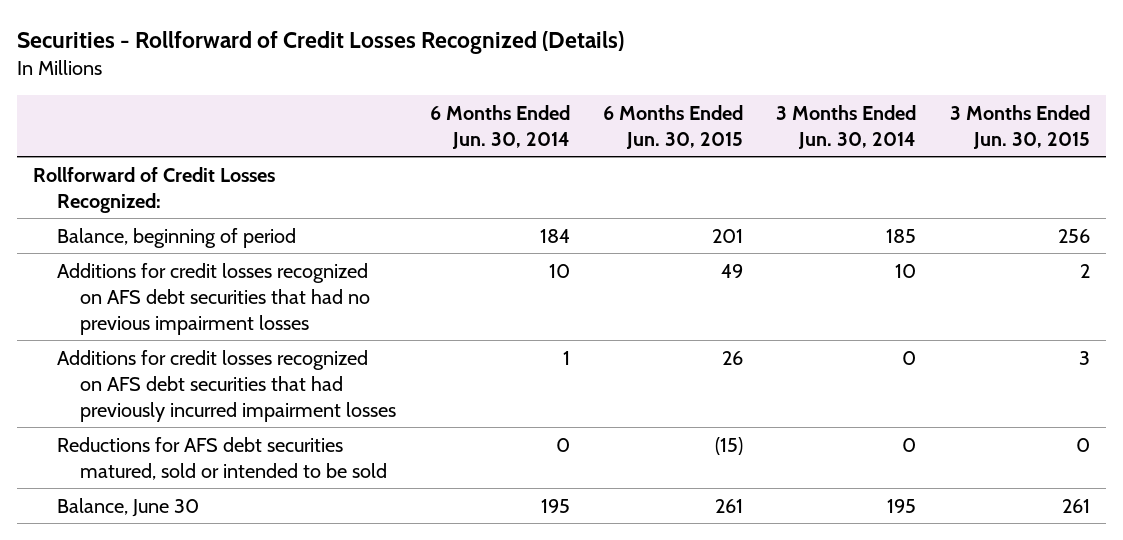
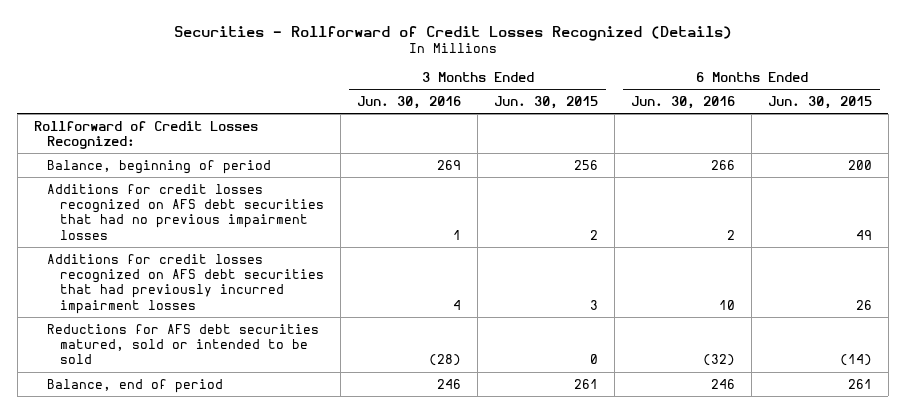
[429,104,570,149] 6 Months Ended Jun. 30, 2014 -> none
[776,104,917,149] 3 Months Ended Jun. 30, 2014 -> none
none -> [357,96,462,110] Jun. 30, 2016
none -> [631,96,736,110] Jun. 30, 2016
[712,228,744,243] 201 -> [848,159,873,170] 200
[715,436,744,455] (15) -> [840,354,873,367] (14)
[56,497,199,517] Balance, June 30 -> [47,378,224,393] Balance, end of period

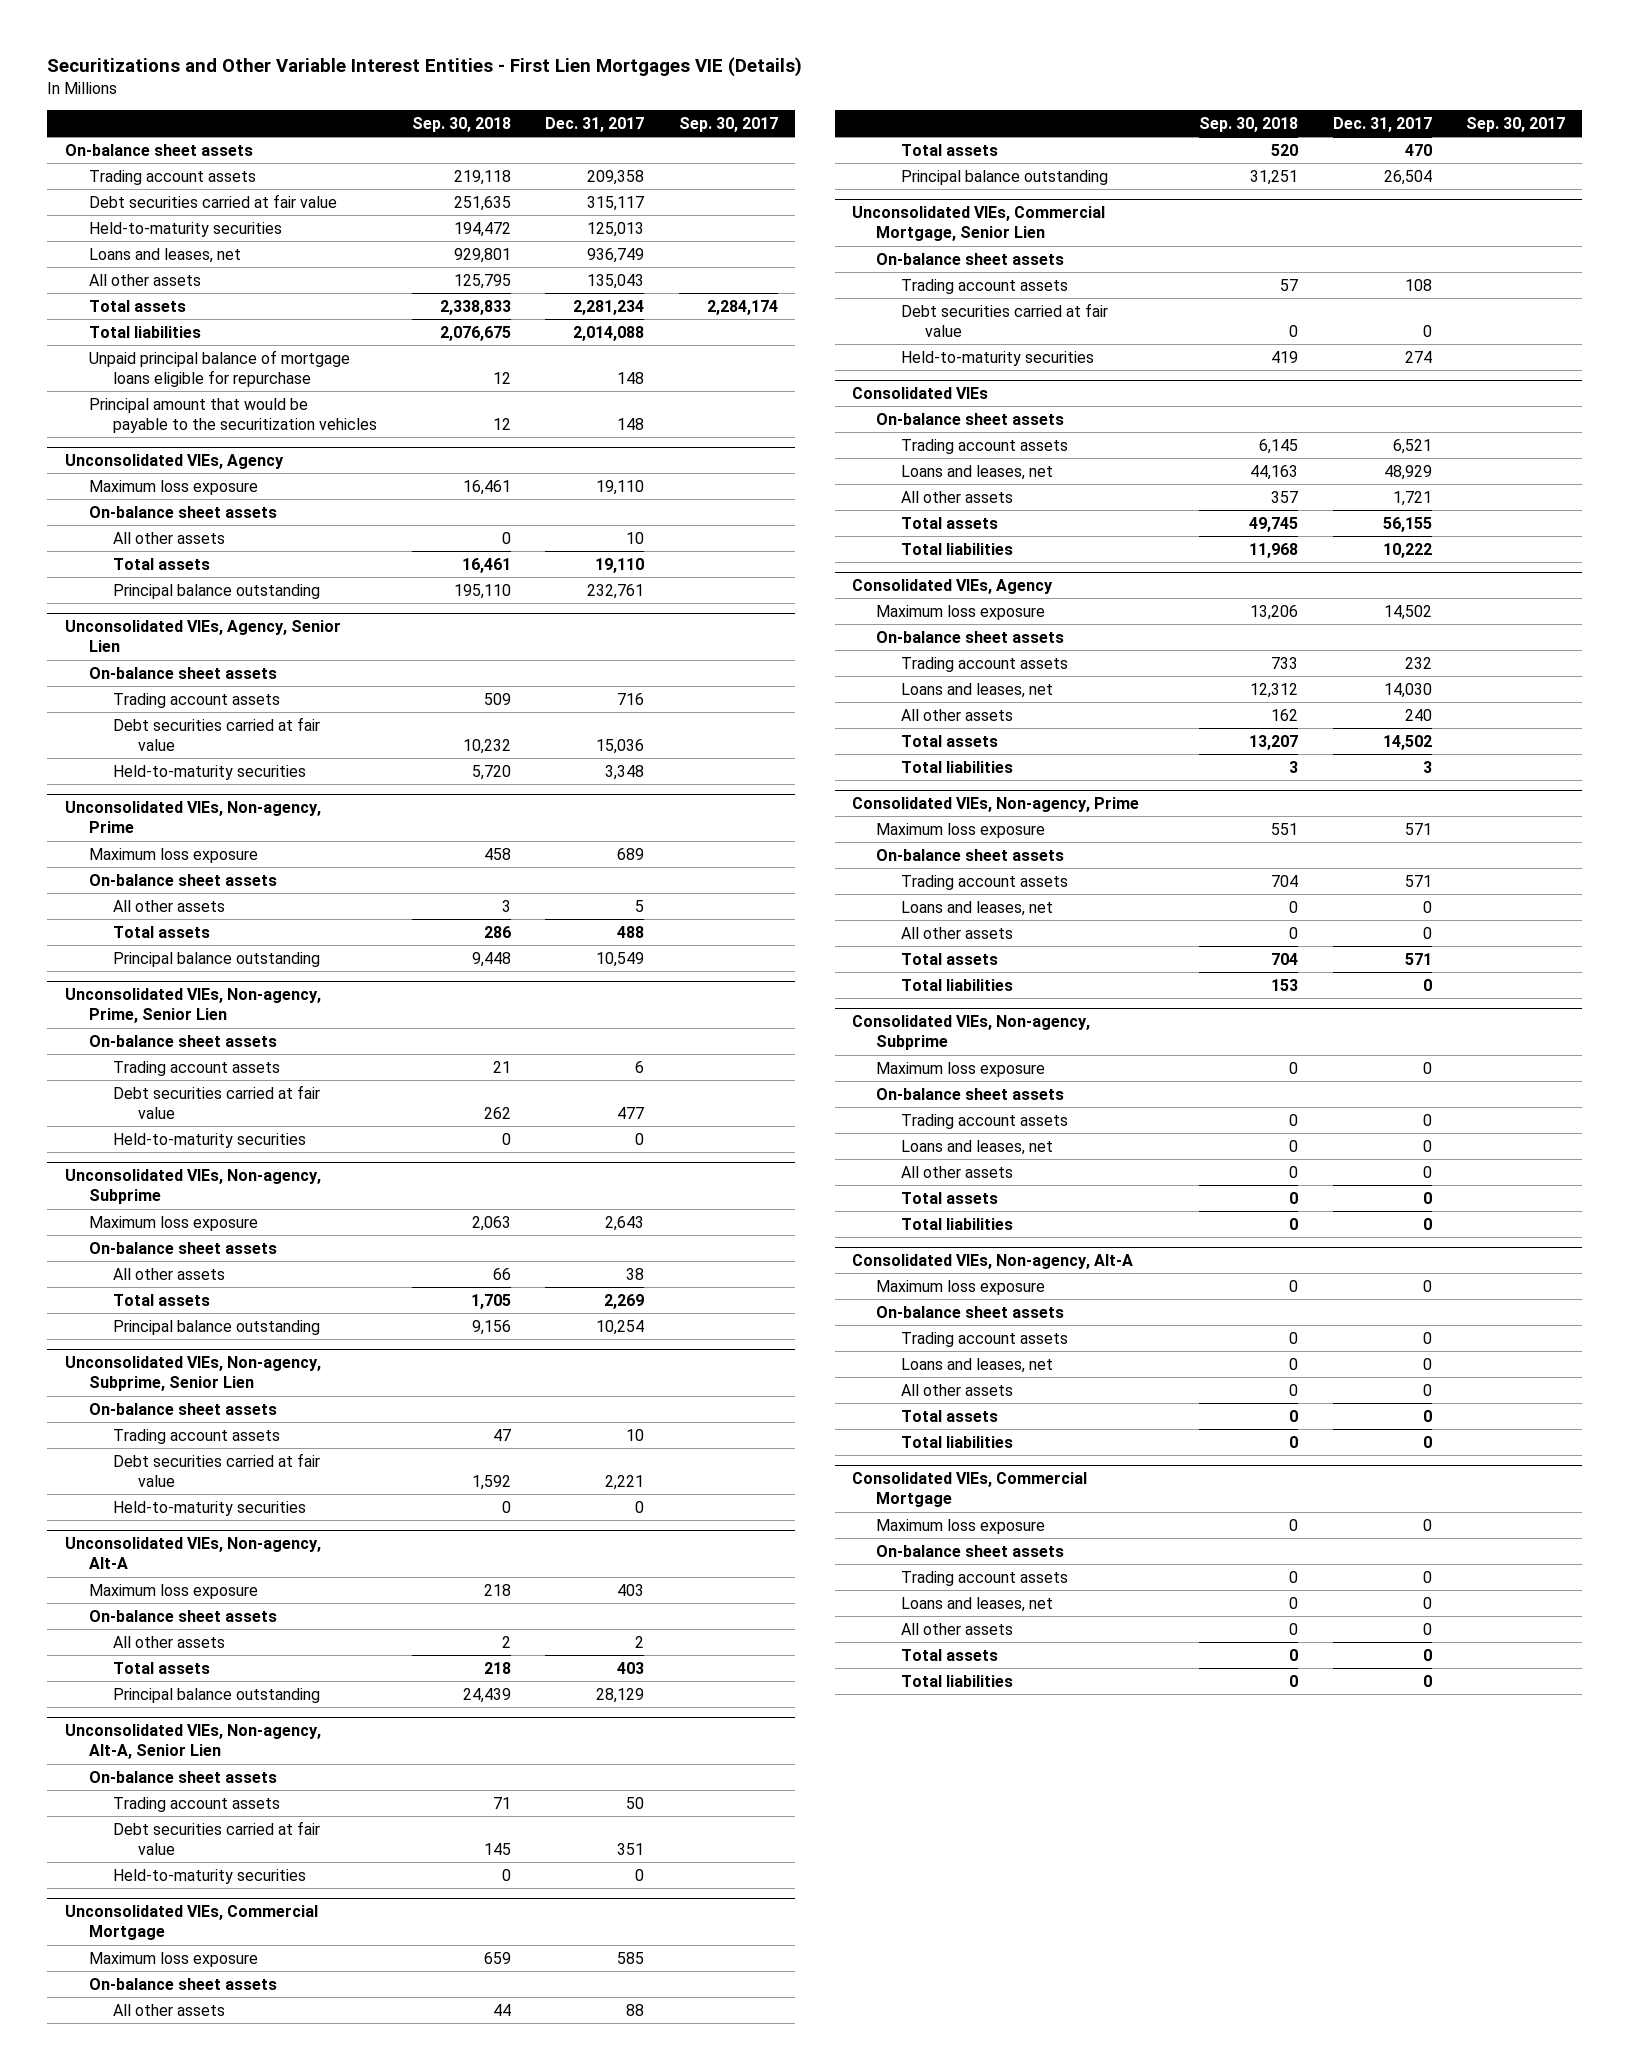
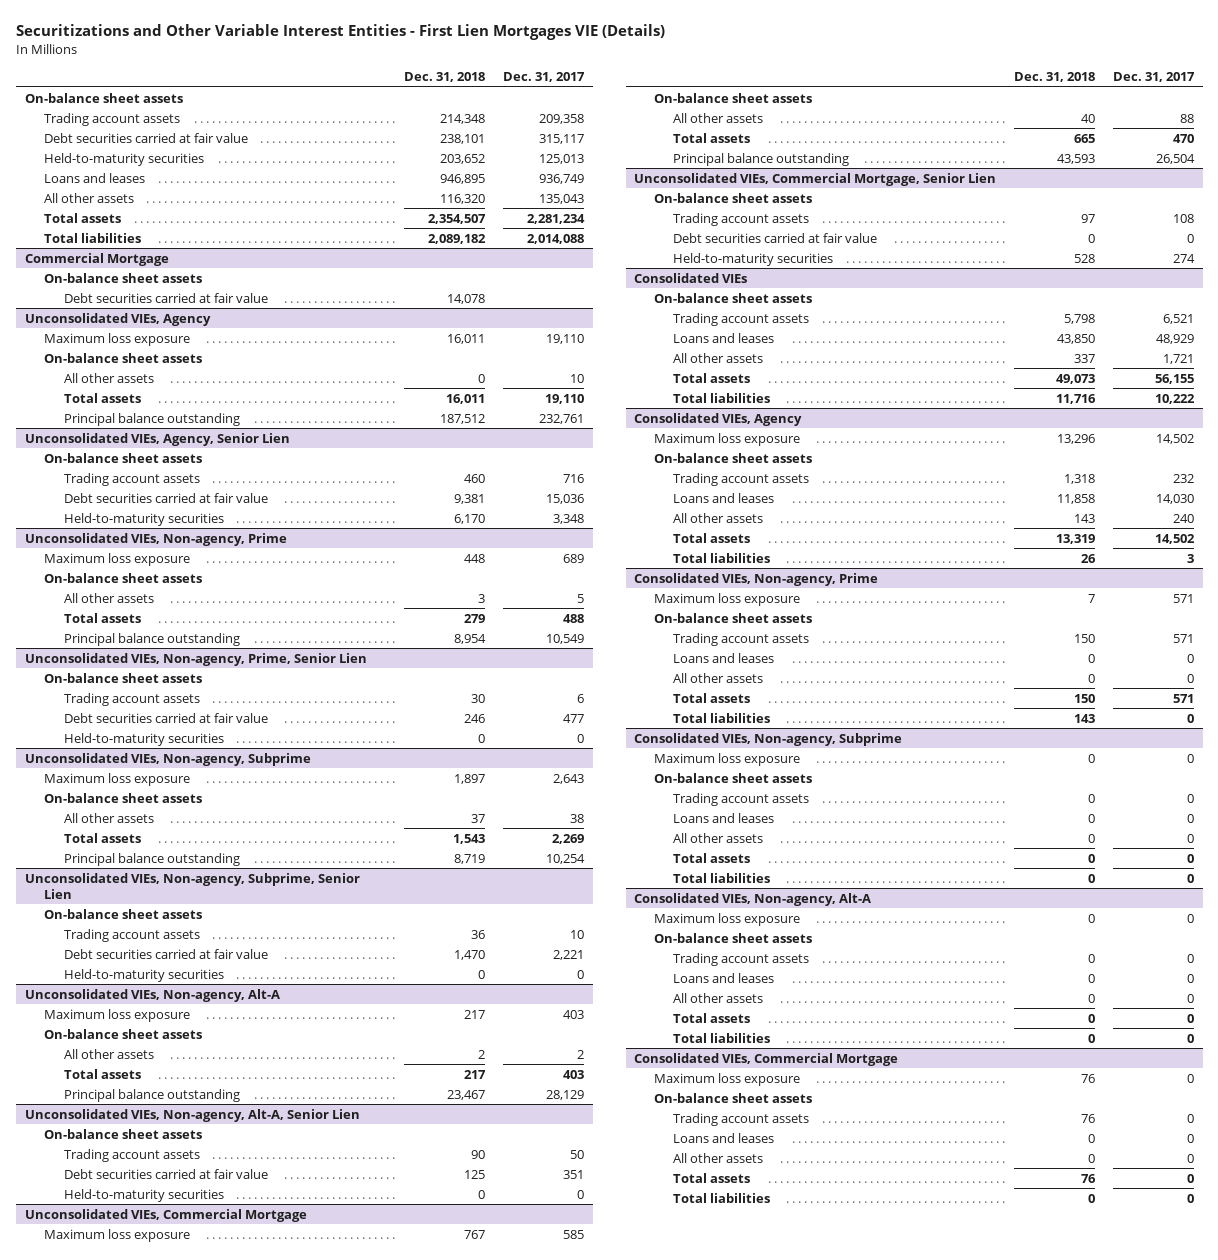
[411,116,511,132] Sep. 30, 2018 -> none
[678,116,778,132] Sep. 30, 2017 -> none
none -> [404,72,486,83] Dec. 31, 2018
[89,247,242,263] Loans and leases, net -> [44,172,146,183] Loans and leases
[89,349,351,388] Unpaid principal balance of mortgage loans eligible for repurchase -> none
[89,397,378,434] Principal amount that would be payable to the securitization vehicles -> none
none -> [24,252,169,266] Commercial Mortgage
none -> [44,272,203,283] On-balance sheet assets
none -> [63,292,268,303] Debt securities carried at fair value
[900,464,1053,480] Loans and leases, net -> [673,332,775,343] Loans and leases
[900,682,1053,698] Loans and leases, net -> [673,492,775,503] Loans and leases
[900,900,1053,916] Loans and leases, net -> [673,652,775,663] Loans and leases
[900,1139,1053,1155] Loans and leases, net -> [673,812,775,823] Loans and leases
[900,1357,1053,1373] Loans and leases, net -> [673,972,775,983] Loans and leases
[900,1596,1053,1612] Loans and leases, net -> [673,1132,775,1143] Loans and leases

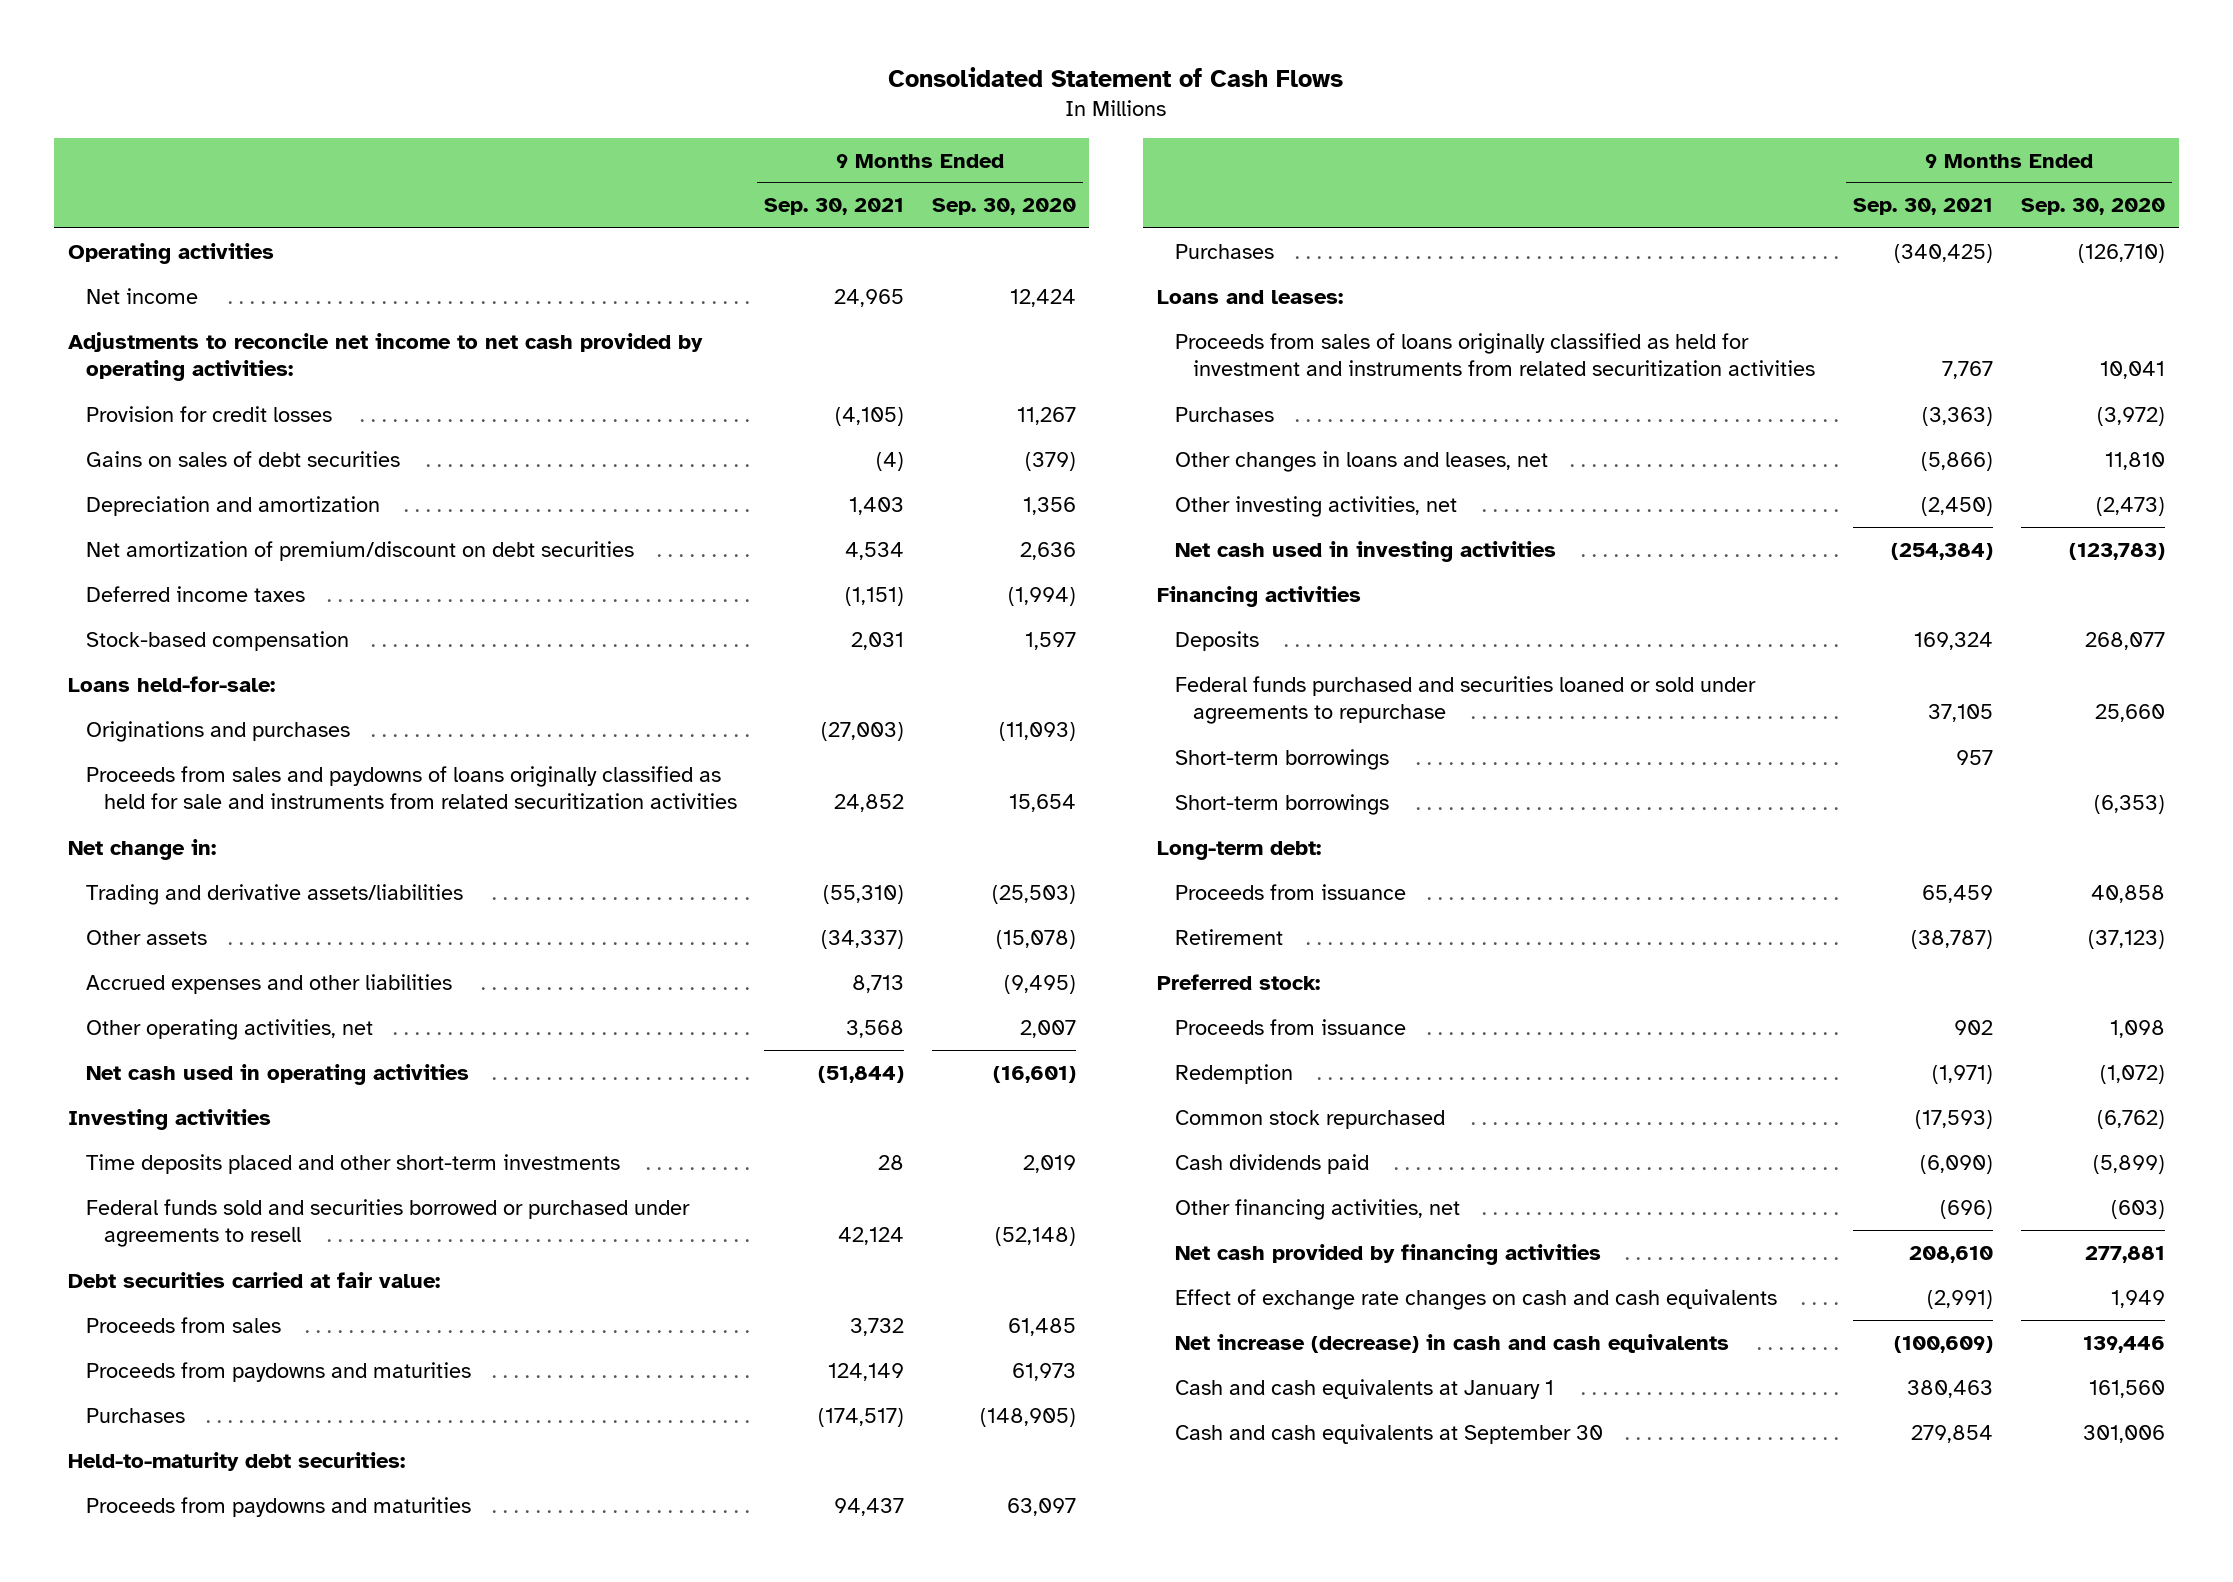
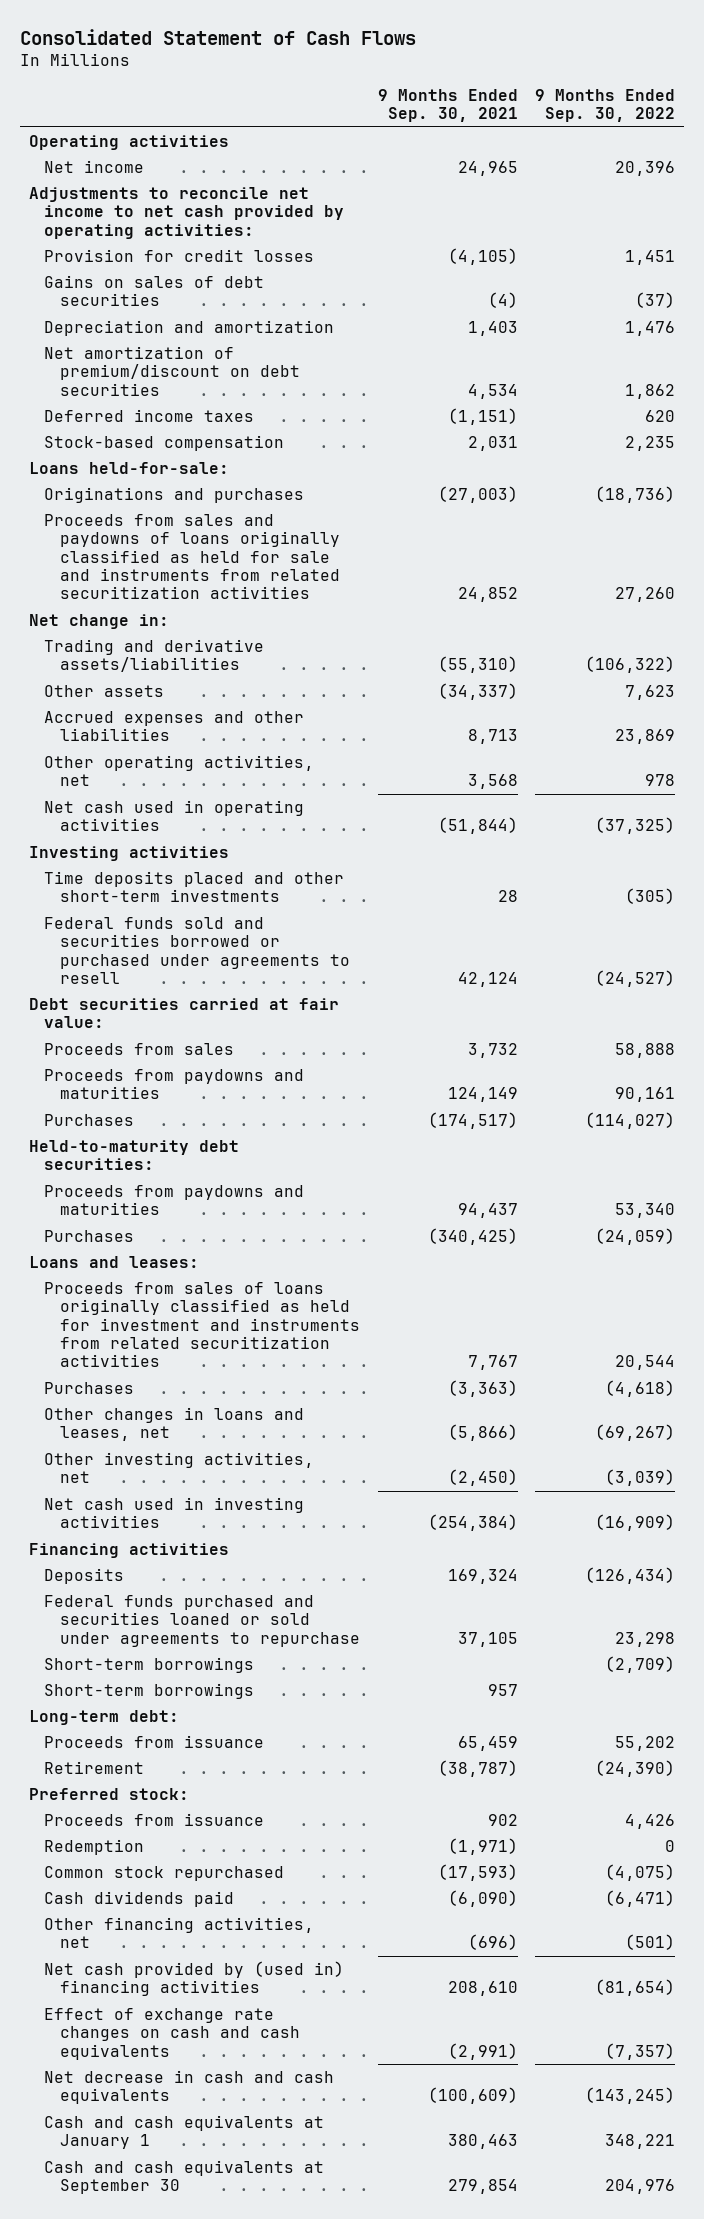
[931,198,1076,216] Sep. 30, 2020 -> none
none -> [535,88,676,123] 9 Months Ended Sep. 30, 2022
[1174,748,1389,770] Short-term borrowings -> [44,1682,255,1699] Short-term borrowings
[1174,1243,1601,1265] Net cash provided by financing activities -> [44,1960,345,1997] Net cash provided by (used in) financing activities
[1174,1333,1729,1353] Net increase (decrease) in cash and cash equivalents -> [44,2069,335,2105] Net decrease in cash and cash equivalents

